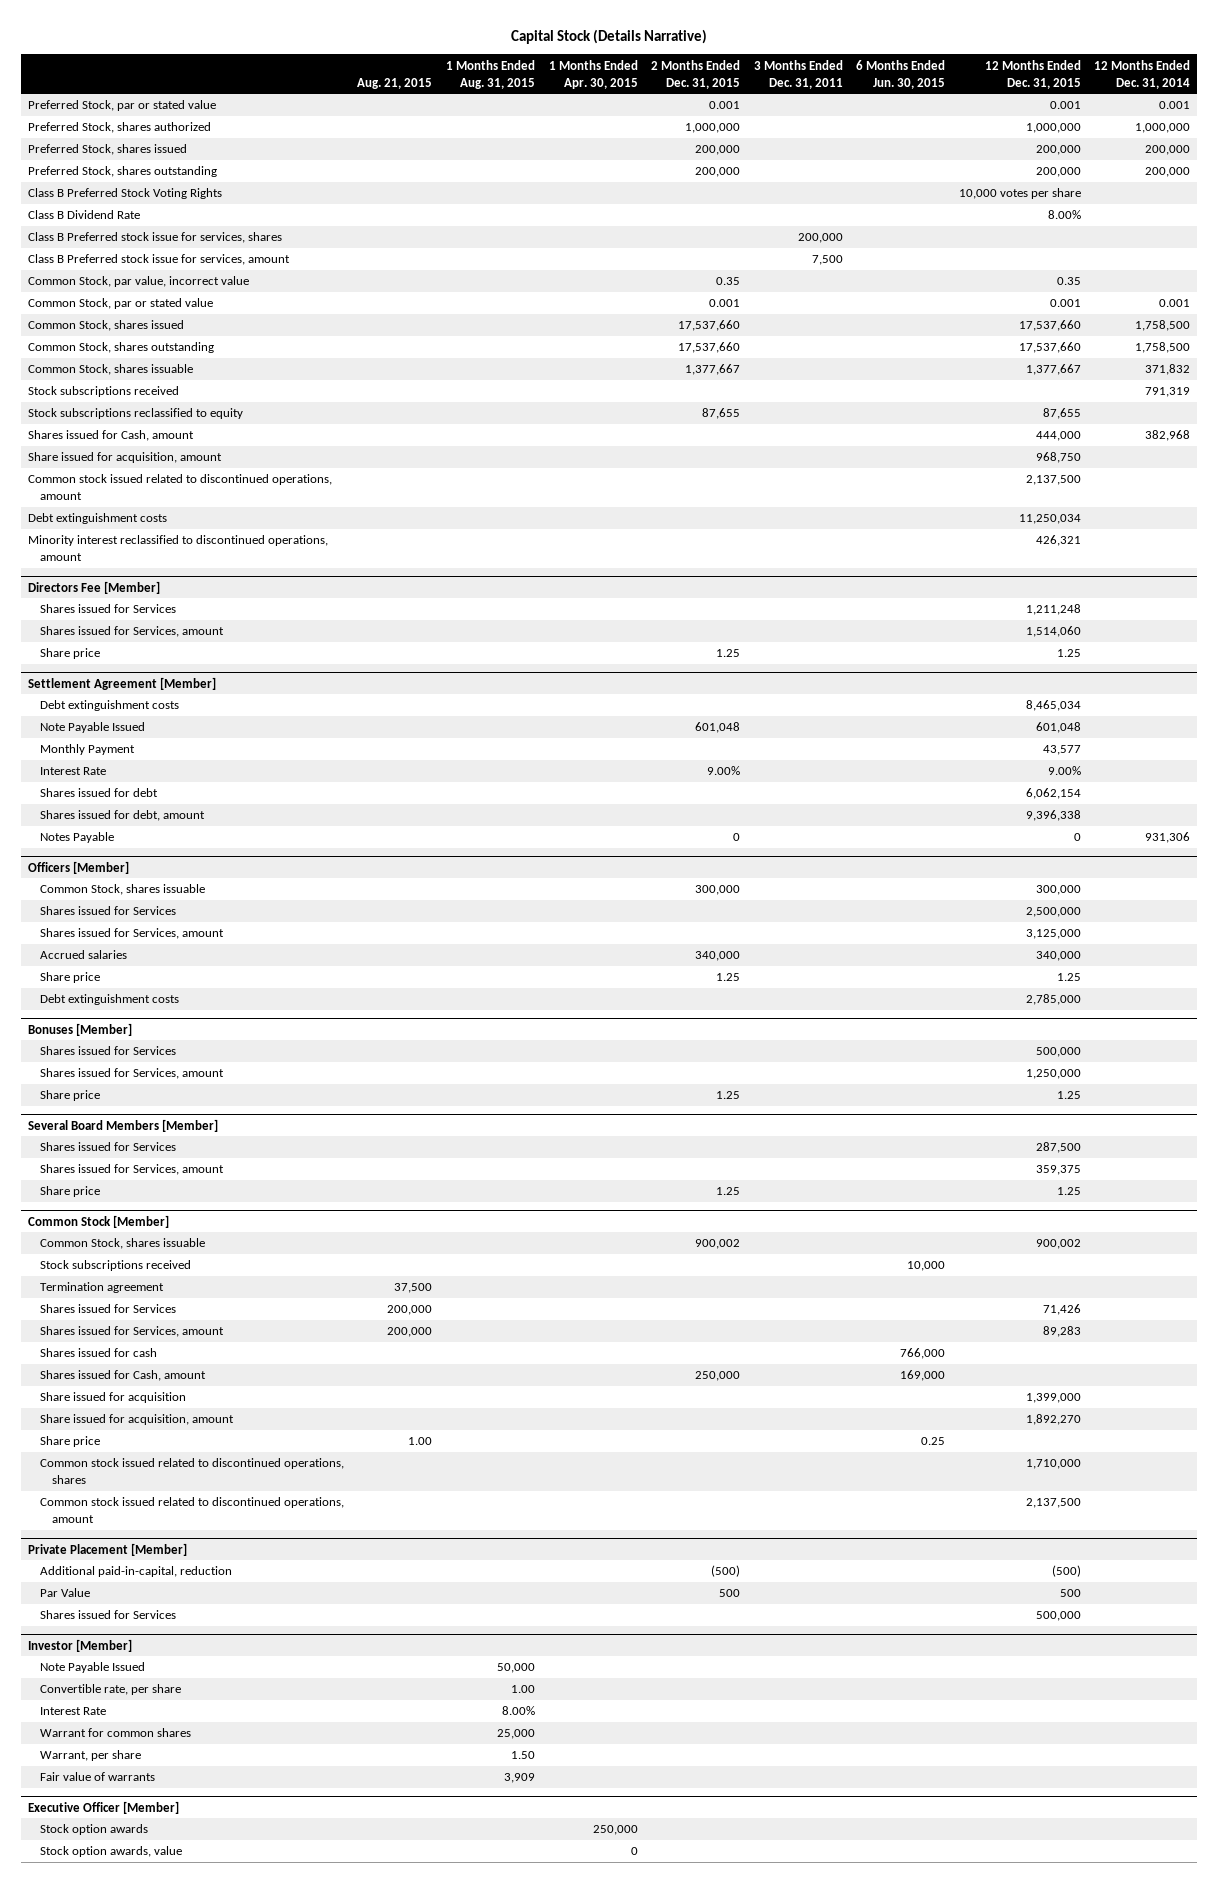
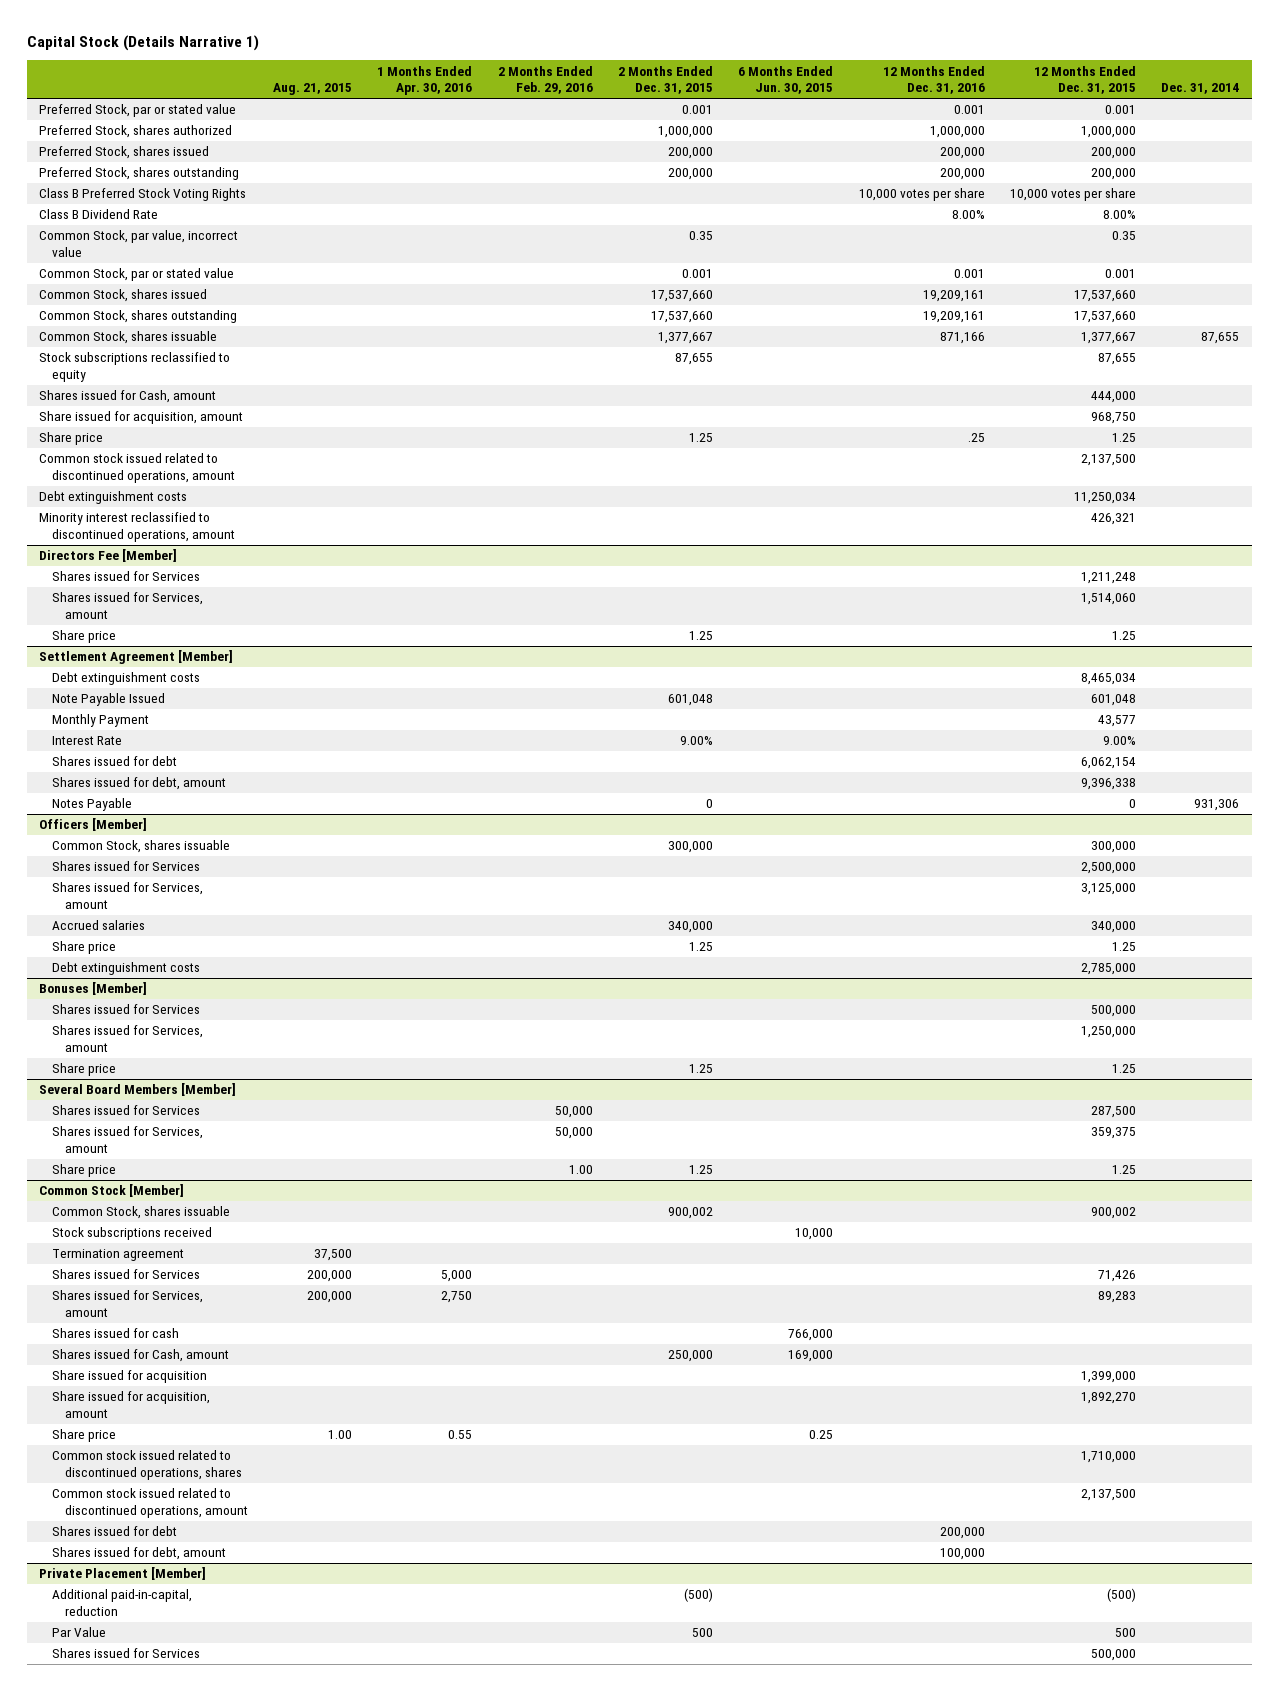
[510,29,707,45] Capital Stock (Details Narrative) -> [26,35,259,52] Capital Stock (Details Narrative 1)
[446,59,536,89] 1 Months Ended Aug. 31, 2015 -> none
[548,59,638,89] 1 Months Ended Apr. 30, 2015 -> none
[753,59,843,89] 3 Months Ended Dec. 31, 2011 -> none
[1094,59,1191,89] 12 Months Ended Dec. 31, 2014 -> none
none -> [377,65,473,96] 1 Months Ended Apr. 30, 2016
none -> [497,65,593,95] 2 Months Ended Feb. 29, 2016
none -> [882,65,985,95] 12 Months Ended Dec. 31, 2016
none -> [1161,83,1240,95] Dec. 31, 2014
[27,232,282,244] Class B Preferred stock issue for services, shares -> none
[27,254,290,266] Class B Preferred stock issue for services, amount -> none
[27,386,179,398] Stock subscriptions received -> none
none -> [39,432,104,446] Share price
none -> [51,1526,177,1537] Shares issued for debt
none -> [51,1547,226,1561] Shares issued for debt, amount
[27,1638,132,1652] Investor [Member] -> none
[39,1662,145,1674] Note Payable Issued -> none
[39,1684,181,1696] Convertible rate, per share -> none
[39,1707,106,1716] Interest Rate -> none
[39,1728,191,1738] Warrant for common shares -> none
[39,1750,141,1762] Warrant, per share -> none
[39,1772,155,1782] Fair value of warrants -> none
[27,1800,179,1814] Executive Officer [Member] -> none
[39,1824,148,1836] Stock option awards -> none
[39,1846,182,1858] Stock option awards, value -> none

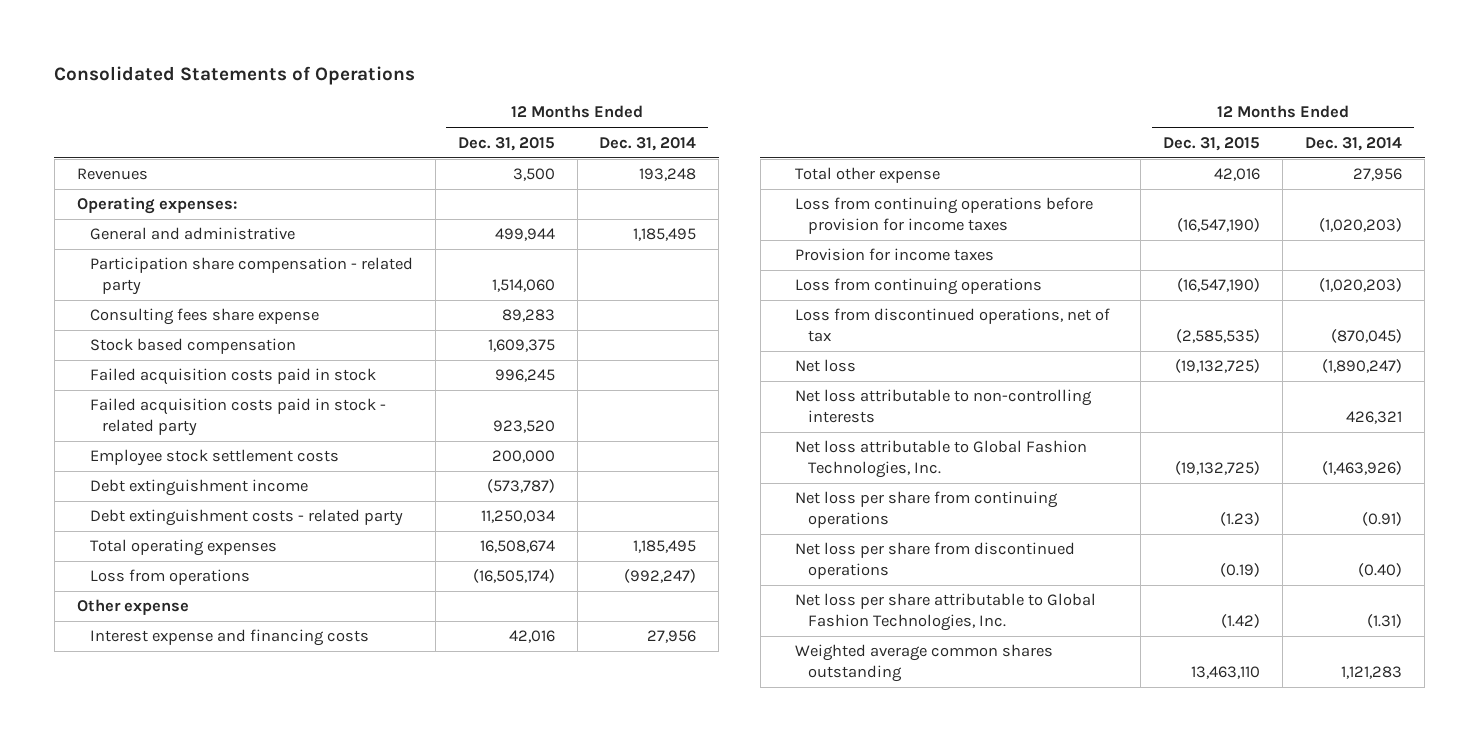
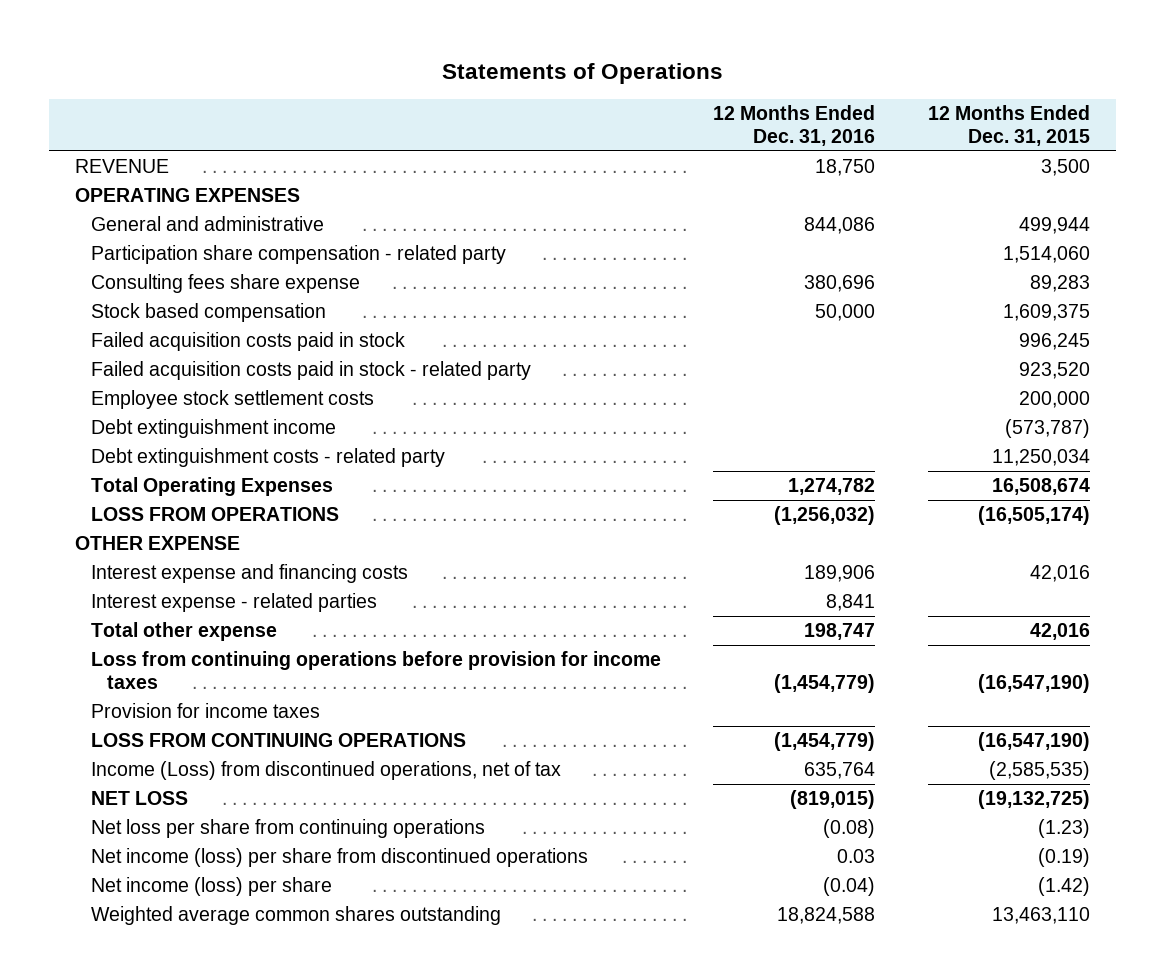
[54,66,416,86] Consolidated Statements of Operations -> [441,63,723,85] Statements of Operations
[599,136,697,151] Dec. 31, 2014 -> none
none -> [713,105,876,147] 12 Months Ended Dec. 31, 2016
[76,168,148,181] Revenues -> [75,159,170,174] REVENUE
[76,197,237,215] Operating expenses: -> [75,188,301,203] OPERATING EXPENSES
[89,539,277,557] Total operating expenses -> [90,477,333,497] Total Operating Expenses
[89,569,250,586] Loss from operations -> [90,507,339,522] LOSS FROM OPERATIONS
[76,599,189,616] Other expense -> [75,536,241,551] OTHER EXPENSE
none -> [90,593,377,613] Interest expense - related parties
[795,389,1093,424] Net loss attributable to non-controlling interests -> none
[795,440,1088,479] Net loss attributable to Global Fashion Technologies, Inc. -> none
[795,278,1043,296] Loss from continuing operations -> [90,733,466,748] LOSS FROM CONTINUING OPERATIONS
[795,308,1111,343] Loss from discontinued operations, net of tax -> [90,761,561,781] Income (Loss) from discontinued operations, net of tax
[795,359,857,373] Net loss -> [90,791,188,806] NET LOSS
[795,542,1076,580] Net loss per share from discontinued operations -> [90,848,588,868] Net income (loss) per share from discontinued operations
[795,593,1097,632] Net loss per share attributable to Global Fashion Technologies, Inc. -> [90,877,332,897] Net income (loss) per share

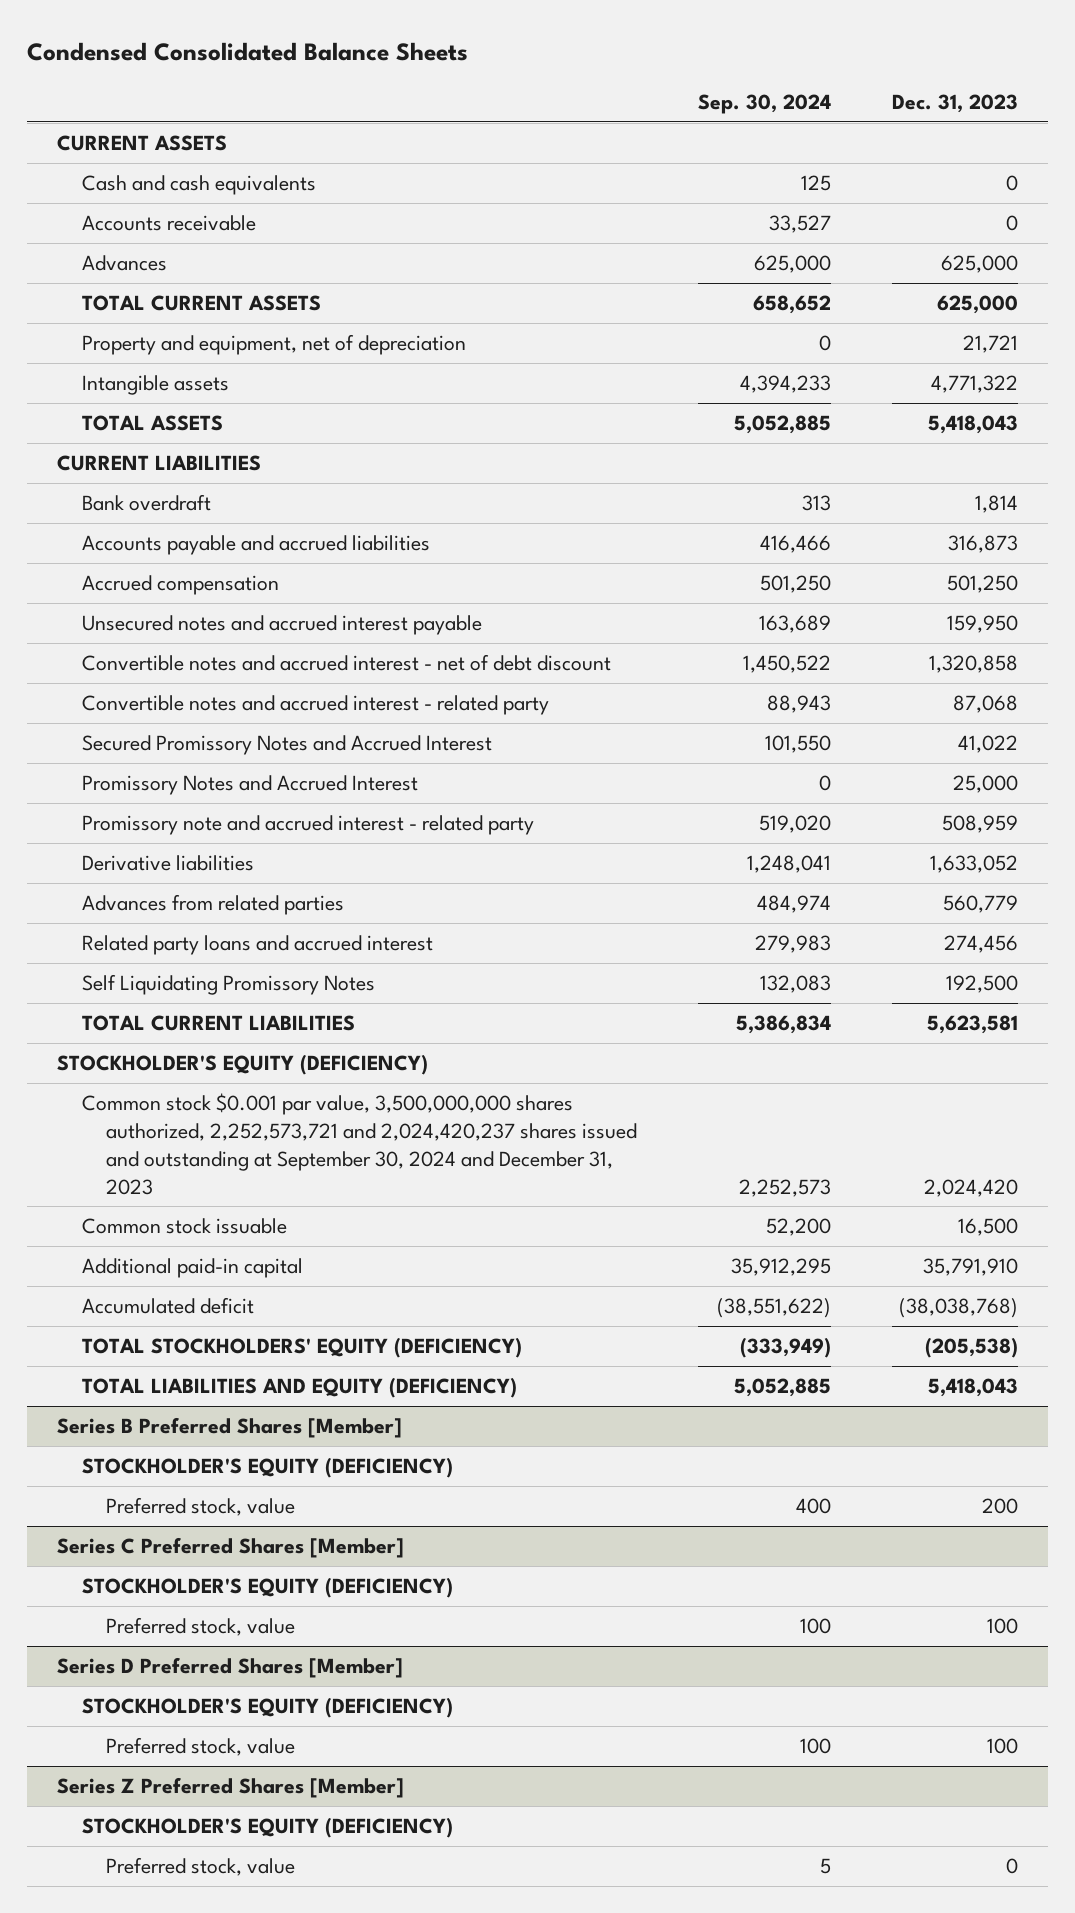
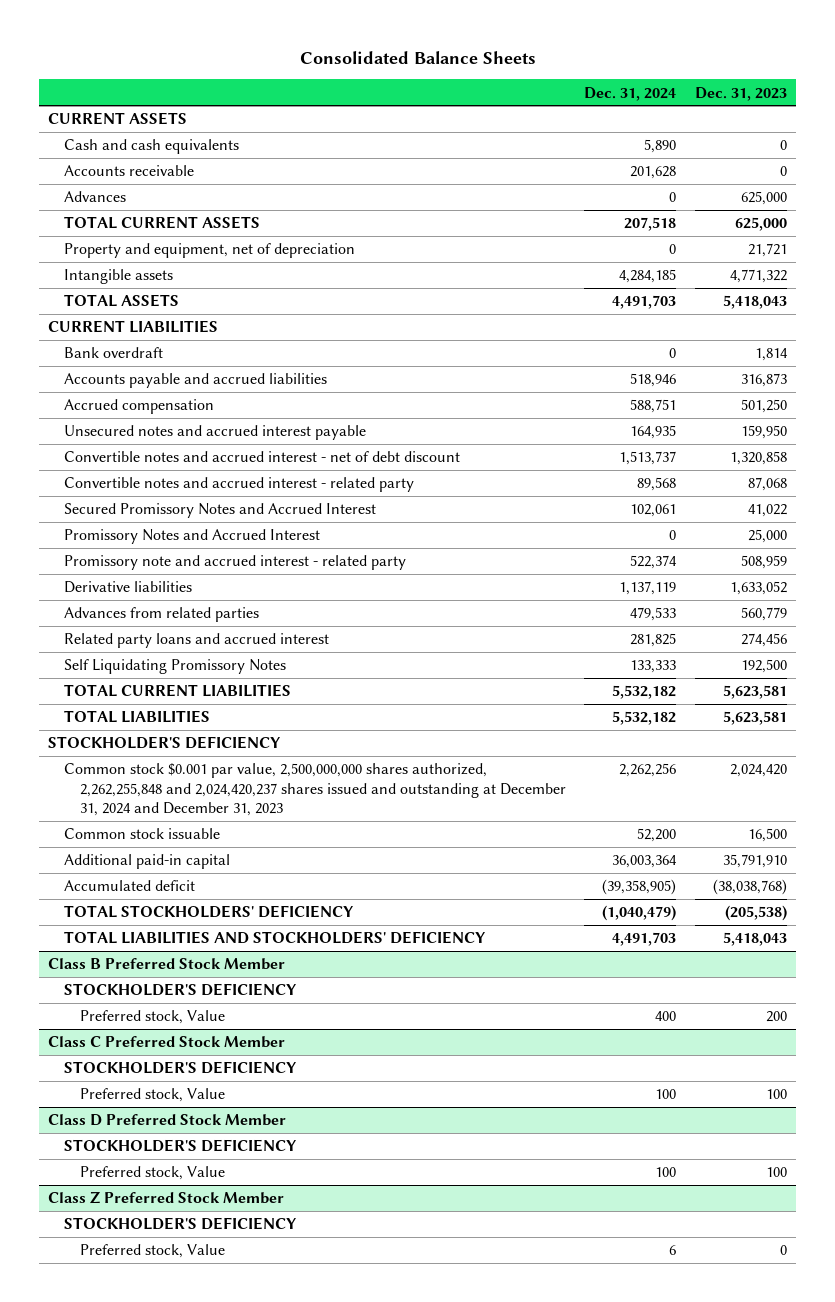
[26,42,468,62] Condensed Consolidated Balance Sheets -> [299,50,536,64] Consolidated Balance Sheets
[698,93,832,114] Sep. 30, 2024 -> none
none -> [584,86,677,101] Dec. 31, 2024
none -> [63,710,210,724] TOTAL LIABILITIES
[56,1054,428,1076] STOCKHOLDER'S EQUITY (DEFICIENCY) -> [48,736,282,750] STOCKHOLDER'S DEFICIENCY
[81,1093,638,1195] Common stock $0.001 par value, 3,500,000,000 shares authorized, 2,252,573,721 and 2,024,420,237 shares issued and outstanding at September 30, 2024 and December 31, 2023 -> [63,763,566,817] Common stock $0.001 par value, 2,500,000,000 shares authorized, 2,262,255,848 and 2,024,420,237 shares issued and outstanding at December 31, 2024 and December 31, 2023
[56,1417,402,1439] Series B Preferred Shares [Member] -> none
[56,1537,404,1559] Series C Preferred Shares [Member] -> none
[56,1657,403,1679] Series D Preferred Shares [Member] -> none
[56,1777,404,1799] Series Z Preferred Shares [Member] -> none
[81,1337,522,1359] TOTAL STOCKHOLDERS' EQUITY (DEFICIENCY) -> [63,905,354,919] TOTAL STOCKHOLDERS' DEFICIENCY
[81,1377,517,1399] TOTAL LIABILITIES AND EQUITY (DEFICIENCY) -> [63,931,486,945] TOTAL LIABILITIES AND STOCKHOLDERS' DEFICIENCY
none -> [48,958,286,971] Class B Preferred Stock Member
[81,1457,453,1479] STOCKHOLDER'S EQUITY (DEFICIENCY) -> [63,983,297,997] STOCKHOLDER'S DEFICIENCY
[106,1497,296,1517] Preferred stock, value -> [79,1010,225,1025] Preferred stock, Value
none -> [48,1036,286,1049] Class C Preferred Stock Member
[81,1577,453,1599] STOCKHOLDER'S EQUITY (DEFICIENCY) -> [63,1061,297,1075] STOCKHOLDER'S DEFICIENCY
[106,1617,296,1637] Preferred stock, value -> [79,1088,225,1103] Preferred stock, Value
none -> [48,1114,287,1127] Class D Preferred Stock Member
[81,1697,453,1719] STOCKHOLDER'S EQUITY (DEFICIENCY) -> [63,1139,297,1153] STOCKHOLDER'S DEFICIENCY
[106,1737,296,1757] Preferred stock, value -> [79,1166,225,1181] Preferred stock, Value
none -> [48,1191,285,1205] Class Z Preferred Stock Member
[81,1817,453,1839] STOCKHOLDER'S EQUITY (DEFICIENCY) -> [63,1217,297,1231] STOCKHOLDER'S DEFICIENCY
[106,1857,296,1877] Preferred stock, value -> [79,1244,225,1259] Preferred stock, Value

